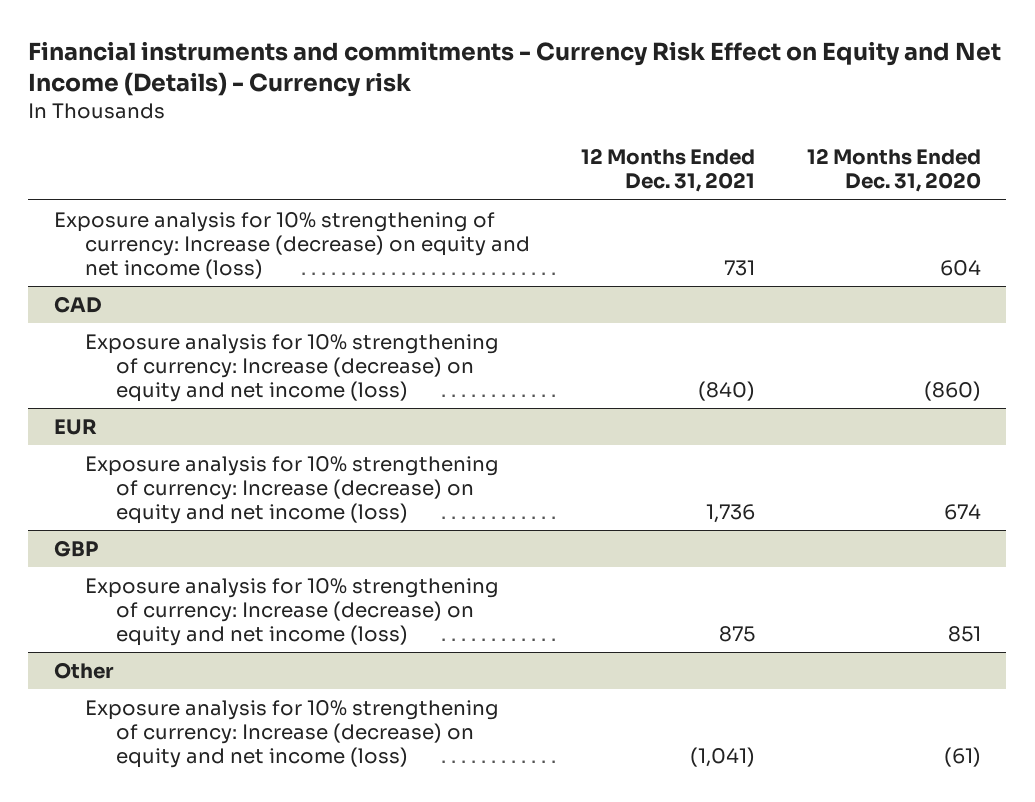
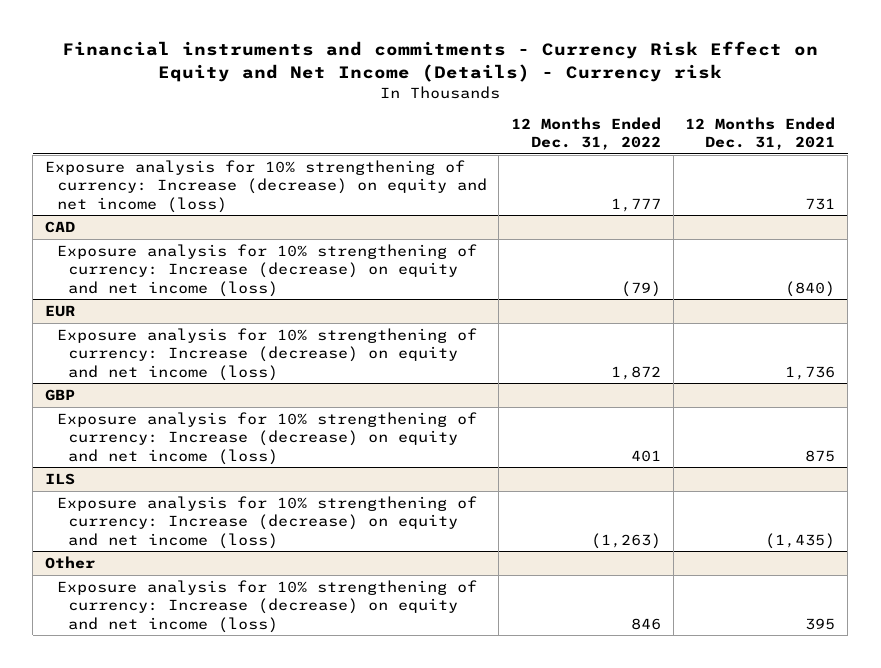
[806,148,981,193] 12 Months Ended Dec. 31, 2020 -> none
none -> [510,116,661,151] 12 Months Ended Dec. 31, 2022
none -> [45,472,76,485] ILS
none -> [56,495,477,549] Exposure analysis for 10% strengthening of currency: Increase (decrease) on equity and net income (loss)
[690,747,756,768] (1,041) -> [805,617,836,630] 395

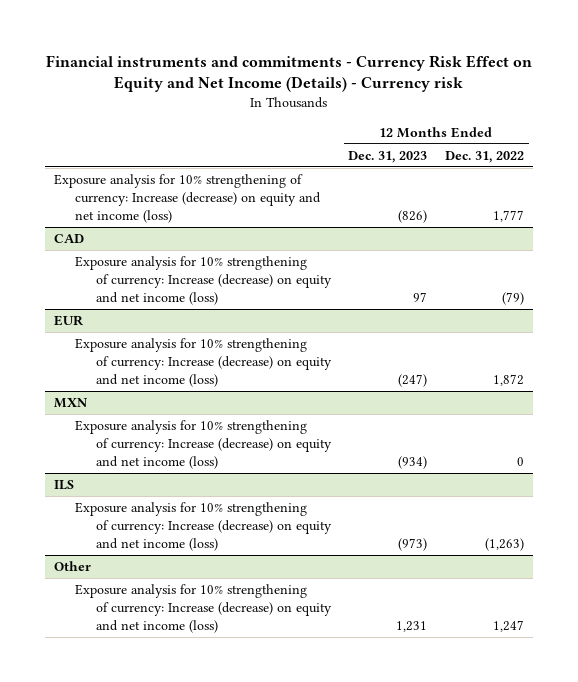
[685,116,836,151] 12 Months Ended Dec. 31, 2021 -> none
none -> [348,150,428,163] Dec. 31, 2023
[45,388,76,401] GBP -> [54,397,89,408] MXN
[630,449,661,462] 401 -> [517,456,525,466] 0
[630,617,661,630] 846 -> [493,619,525,632] 1,247

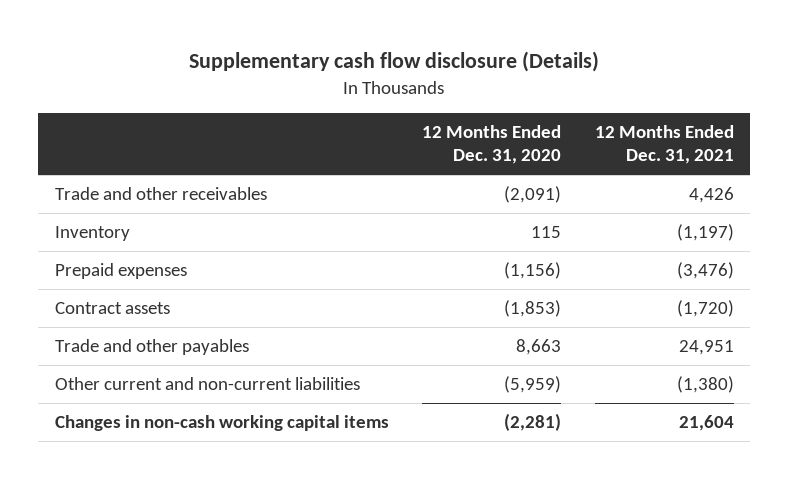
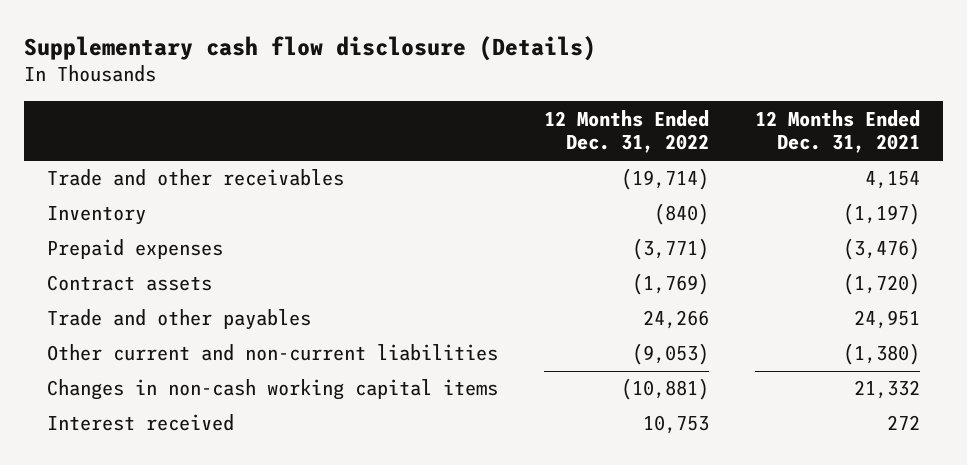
[422,124,562,165] 12 Months Ended Dec. 31, 2020 -> none
none -> [544,109,710,154] 12 Months Ended Dec. 31, 2022
[688,187,734,204] 4,426 -> [865,171,921,190] 4,154
[678,415,734,432] 21,604 -> [854,380,921,400] 21,332
none -> [46,414,234,432] Interest received

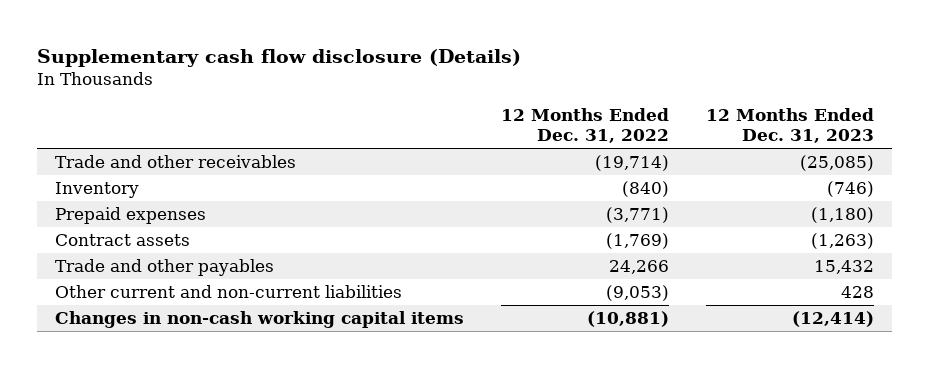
[755,109,921,154] 12 Months Ended Dec. 31, 2021 -> none
none -> [705,107,874,144] 12 Months Ended Dec. 31, 2023
[46,414,234,432] Interest received -> none

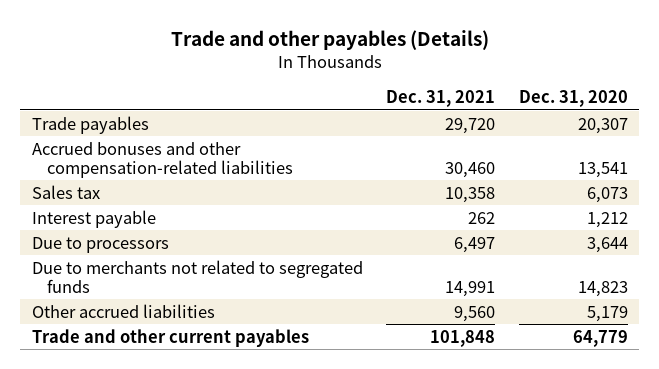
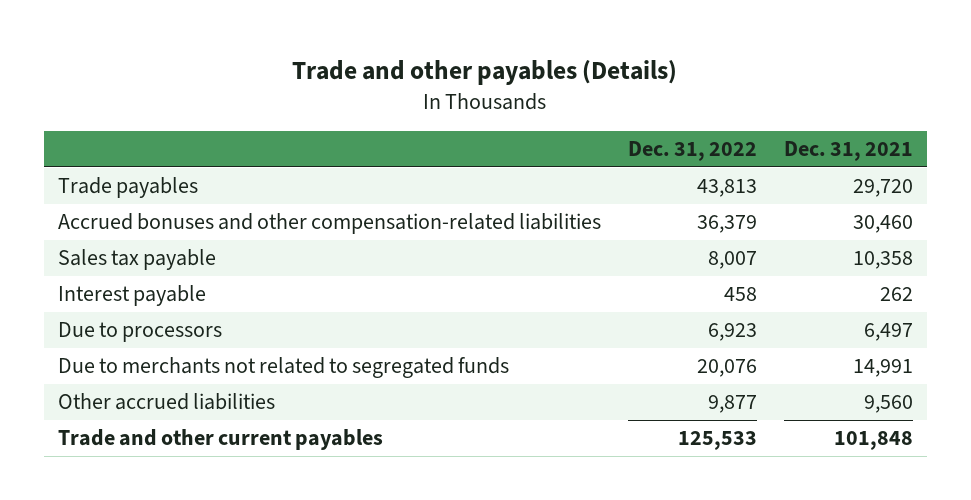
[518,90,628,108] Dec. 31, 2020 -> none
none -> [627,141,757,162] Dec. 31, 2022
[31,184,100,199] Sales tax -> [57,249,216,271] Sales tax payable

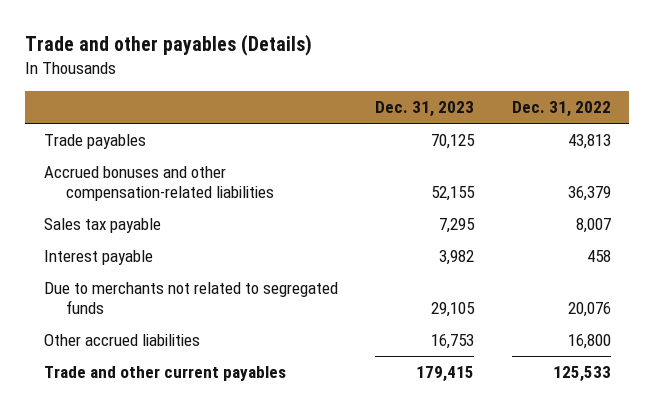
[783,141,913,162] Dec. 31, 2021 -> none
none -> [375,101,475,118] Dec. 31, 2023
[57,322,222,343] Due to processors -> none
[707,395,757,414] 9,877 -> [567,334,611,350] 16,800

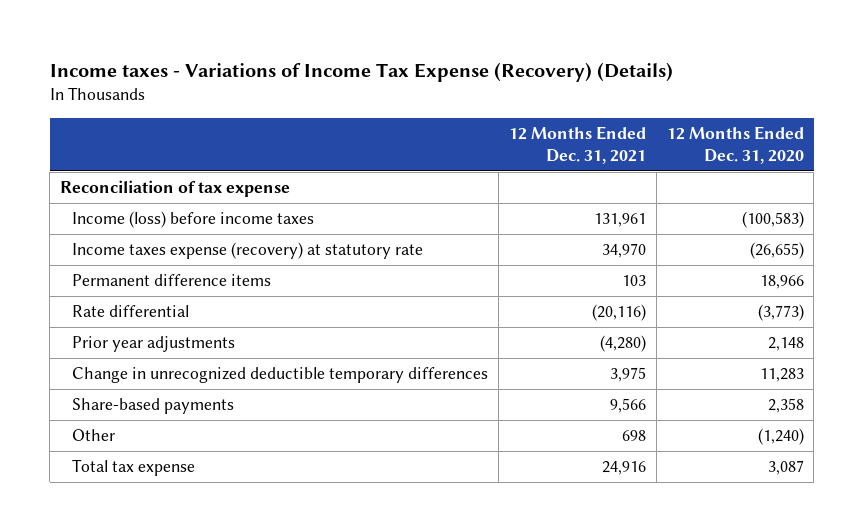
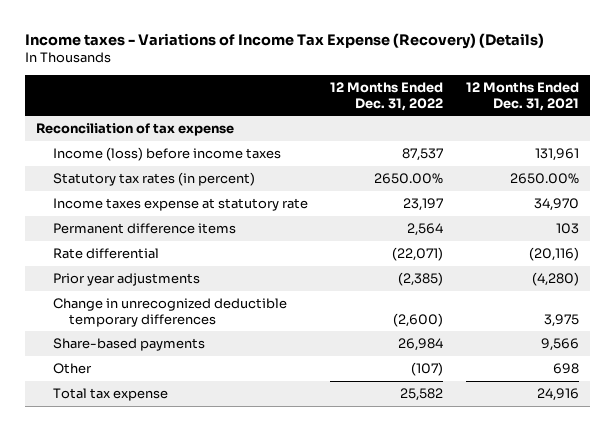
[666,125,804,164] 12 Months Ended Dec. 31, 2020 -> none
none -> [330,81,444,111] 12 Months Ended Dec. 31, 2022
none -> [52,171,255,186] Statutory tax rates (in percent)
[72,242,424,260] Income taxes expense (recovery) at statutory rate -> [52,197,308,211] Income taxes expense at statutory rate

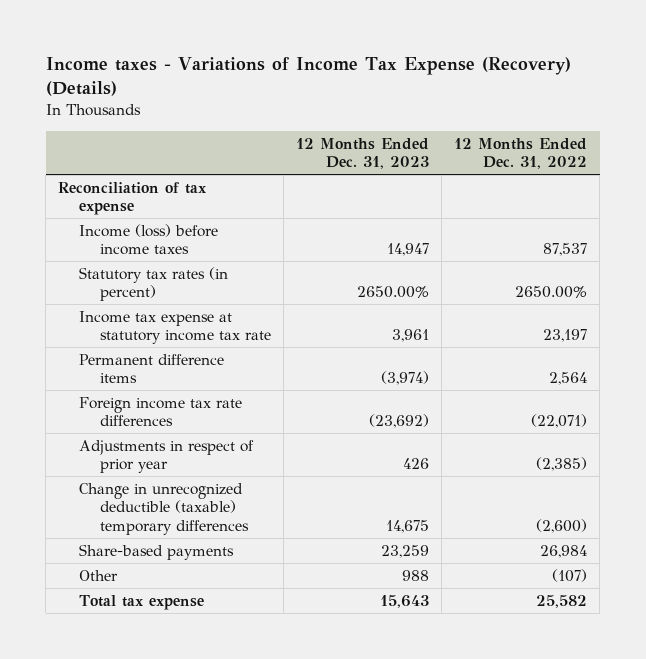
[465,81,579,111] 12 Months Ended Dec. 31, 2021 -> none
none -> [296,137,430,170] 12 Months Ended Dec. 31, 2023
[52,197,308,211] Income taxes expense at statutory rate -> [79,310,272,345] Income tax expense at statutory income tax rate
[52,247,159,259] Rate differential -> [79,396,243,427] Foreign income tax rate differences
[52,272,200,286] Prior year adjustments -> [79,439,255,474] Adjustments in respect of prior year
[52,297,287,327] Change in unrecognized deductible temporary differences -> [79,482,250,535] Change in unrecognized deductible (taxable) temporary differences

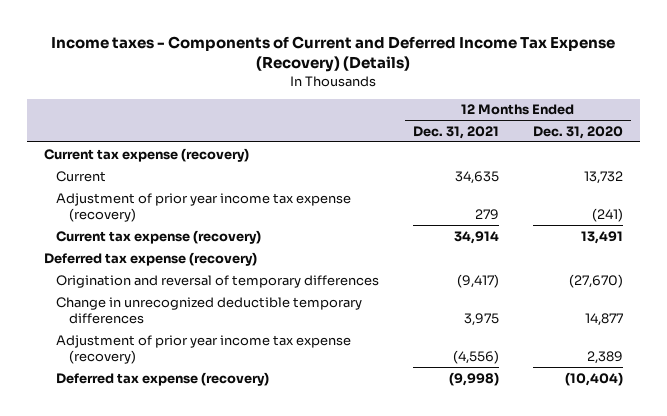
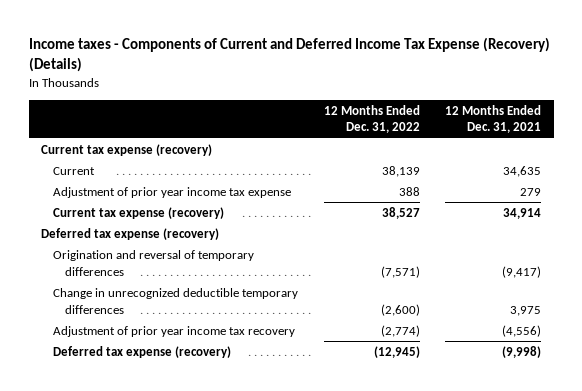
[532,125,623,139] Dec. 31, 2020 -> none
none -> [323,104,420,134] 12 Months Ended Dec. 31, 2022
[56,192,352,223] Adjustment of prior year income tax expense (recovery) -> [53,186,292,198] Adjustment of prior year income tax expense
[56,334,352,365] Adjustment of prior year income tax expense (recovery) -> [53,325,296,337] Adjustment of prior year income tax recovery

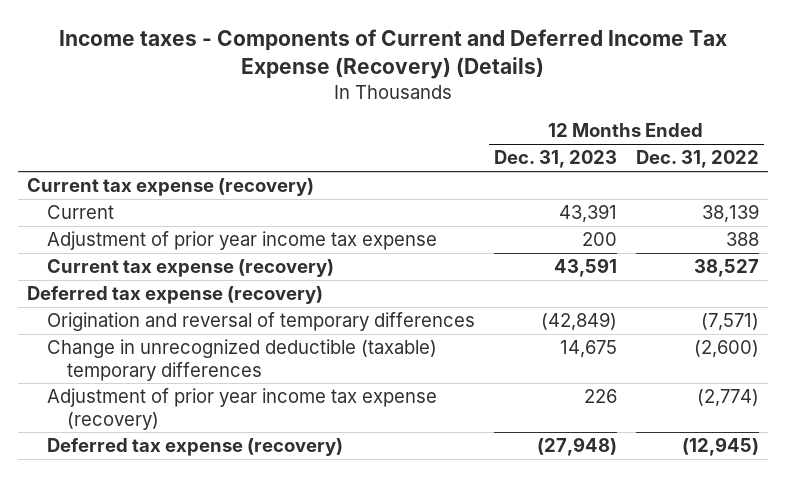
[444,104,541,134] 12 Months Ended Dec. 31, 2021 -> none
none -> [493,150,617,169] Dec. 31, 2023
[53,287,299,314] Change in unrecognized deductible temporary differences -> [46,339,437,381] Change in unrecognized deductible (taxable) temporary differences
[53,325,296,337] Adjustment of prior year income tax recovery -> [46,388,437,430] Adjustment of prior year income tax expense (recovery)

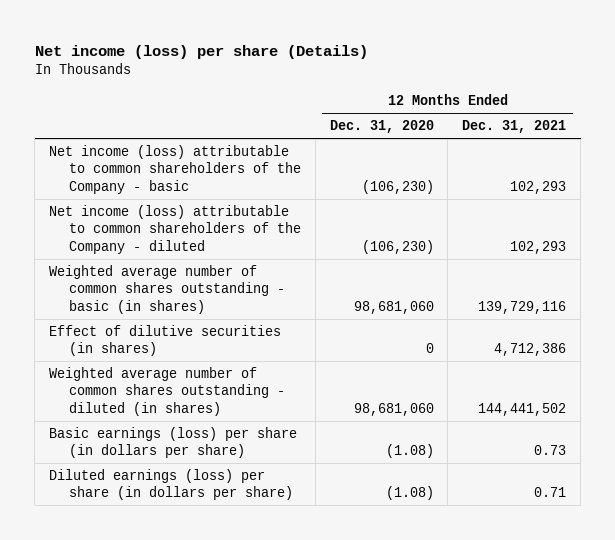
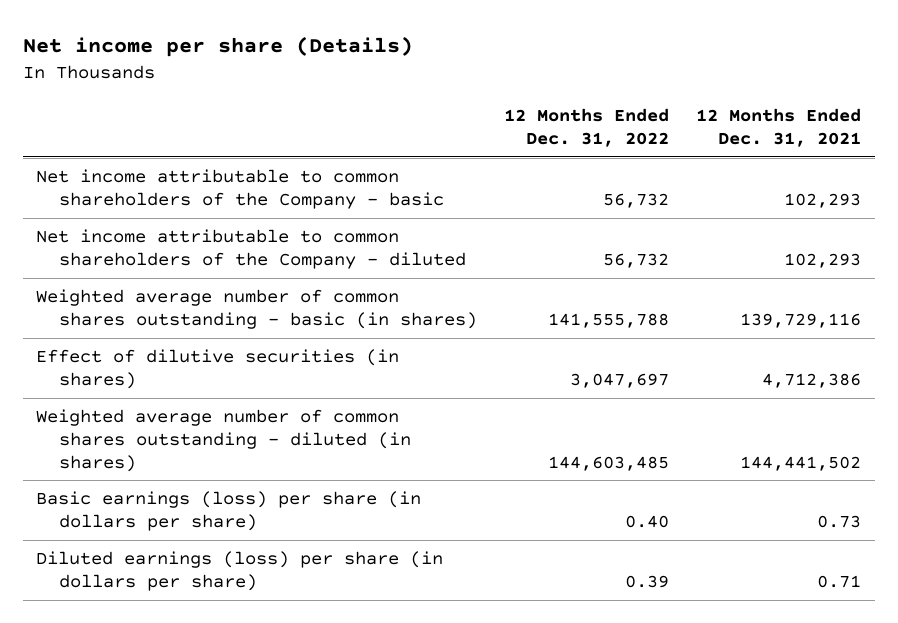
[34,44,368,59] Net income (loss) per share (Details) -> [22,36,413,58] Net income per share (Details)
[329,120,434,134] Dec. 31, 2020 -> none
none -> [504,108,670,147] 12 Months Ended Dec. 31, 2022
[49,145,301,194] Net income (loss) attributable to common shareholders of the Company - basic -> [36,169,445,209] Net income attributable to common shareholders of the Company - basic
[49,205,301,254] Net income (loss) attributable to common shareholders of the Company - diluted -> [36,229,467,269] Net income attributable to common shareholders of the Company - diluted

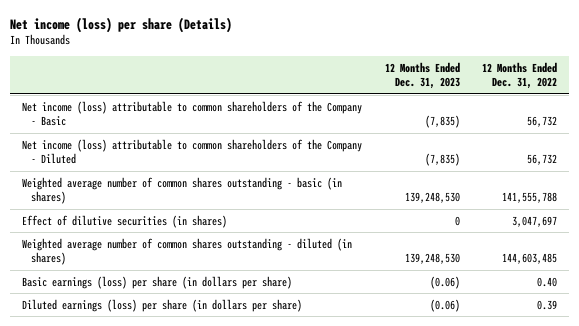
[22,36,413,58] Net income per share (Details) -> [10,16,233,33] Net income (loss) per share (Details)
[696,108,862,147] 12 Months Ended Dec. 31, 2021 -> none
none -> [384,61,460,90] 12 Months Ended Dec. 31, 2023
[36,169,445,209] Net income attributable to common shareholders of the Company - basic -> [21,100,362,127] Net income (loss) attributable to common shareholders of the Company - Basic
[36,229,467,269] Net income attributable to common shareholders of the Company - diluted -> [21,138,362,165] Net income (loss) attributable to common shareholders of the Company - Diluted

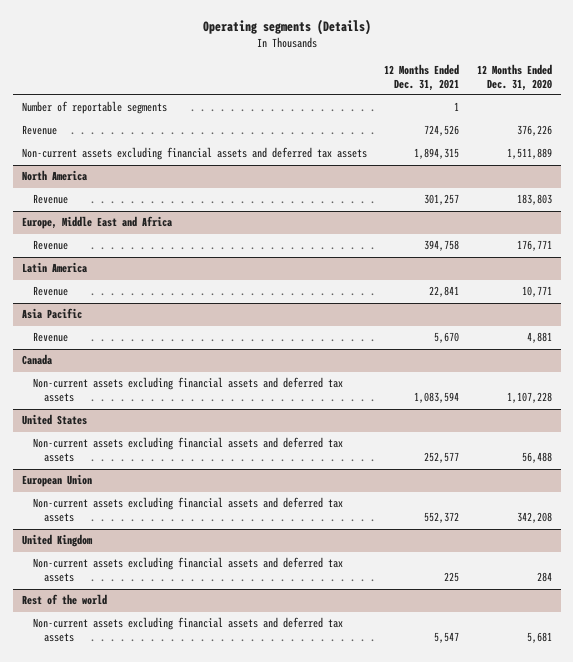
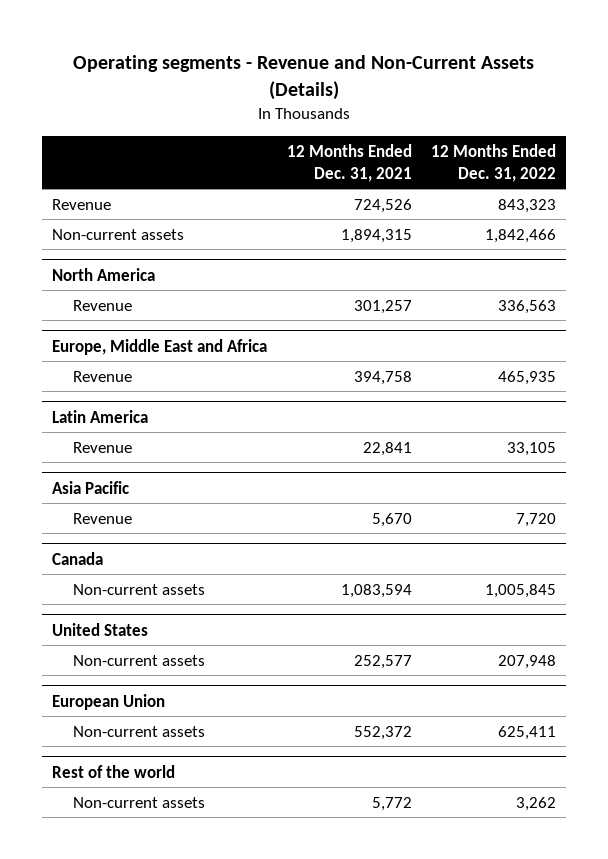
[202,18,371,35] Operating segments (Details) -> [73,54,535,100] Operating segments - Revenue and Non-Current Assets (Details)
[476,63,552,91] 12 Months Ended Dec. 31, 2020 -> none
none -> [431,143,557,182] 12 Months Ended Dec. 31, 2022
[21,101,167,115] Number of reportable segments -> none
[21,147,367,161] Non-current assets excluding financial assets and deferred tax assets -> [51,228,184,240] Non-current assets
[32,377,343,403] Non-current assets excluding financial assets and deferred tax assets -> [72,583,205,595] Non-current assets
[32,437,343,463] Non-current assets excluding financial assets and deferred tax assets -> [72,654,205,666] Non-current assets
[21,534,93,548] United Kingdom -> none
[32,557,343,583] Non-current assets excluding financial assets and deferred tax assets -> none
[32,497,343,523] Non-current assets excluding financial assets and deferred tax assets -> [72,725,205,737] Non-current assets
[32,617,343,643] Non-current assets excluding financial assets and deferred tax assets -> [72,796,205,808] Non-current assets
[434,632,460,644] 5,547 -> [371,796,412,811] 5,772

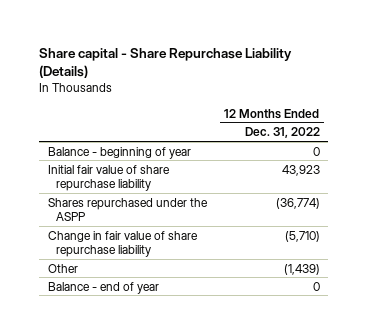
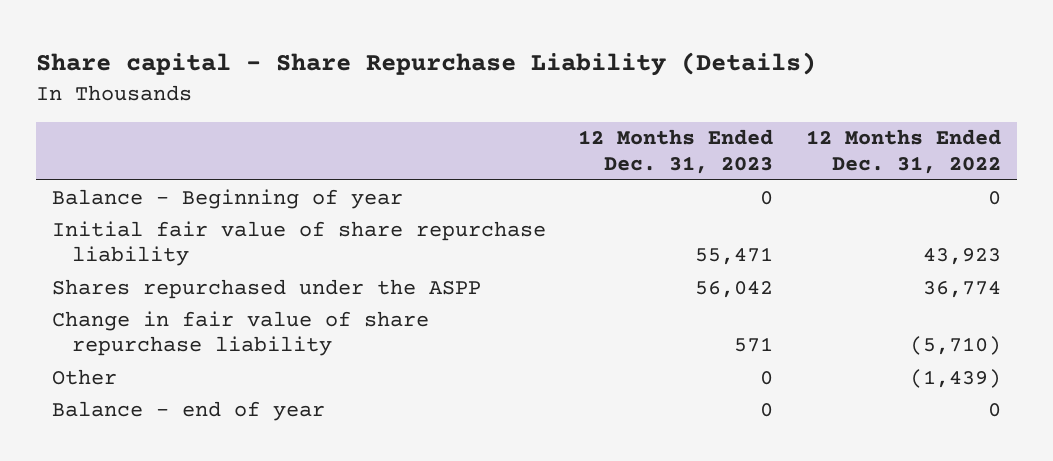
none -> [578,129,774,175] 12 Months Ended Dec. 31, 2023
[48,146,192,159] Balance - beginning of year -> [52,188,404,209] Balance - Beginning of year
[275,197,320,209] (36,774) -> [922,280,1001,298] 36,774

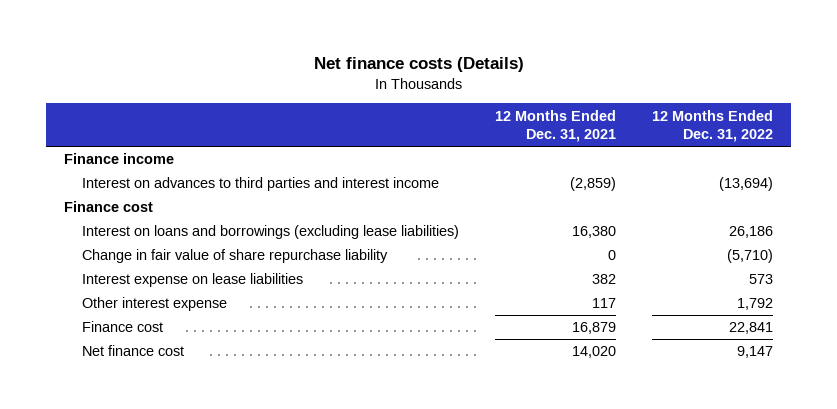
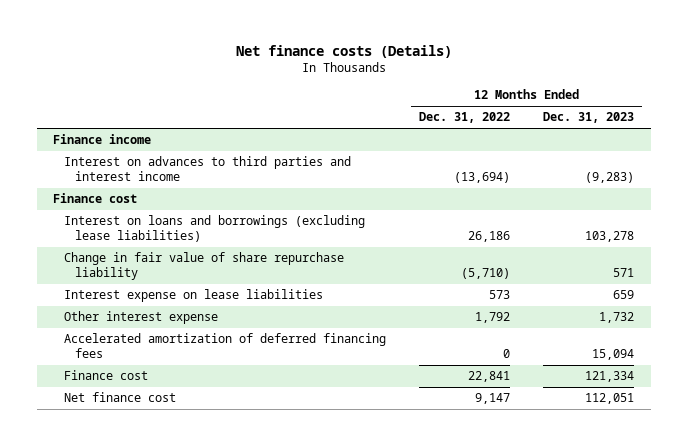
[494,109,616,142] 12 Months Ended Dec. 31, 2021 -> none
none -> [543,112,635,124] Dec. 31, 2023
none -> [63,333,386,359] Accelerated amortization of deferred financing fees

